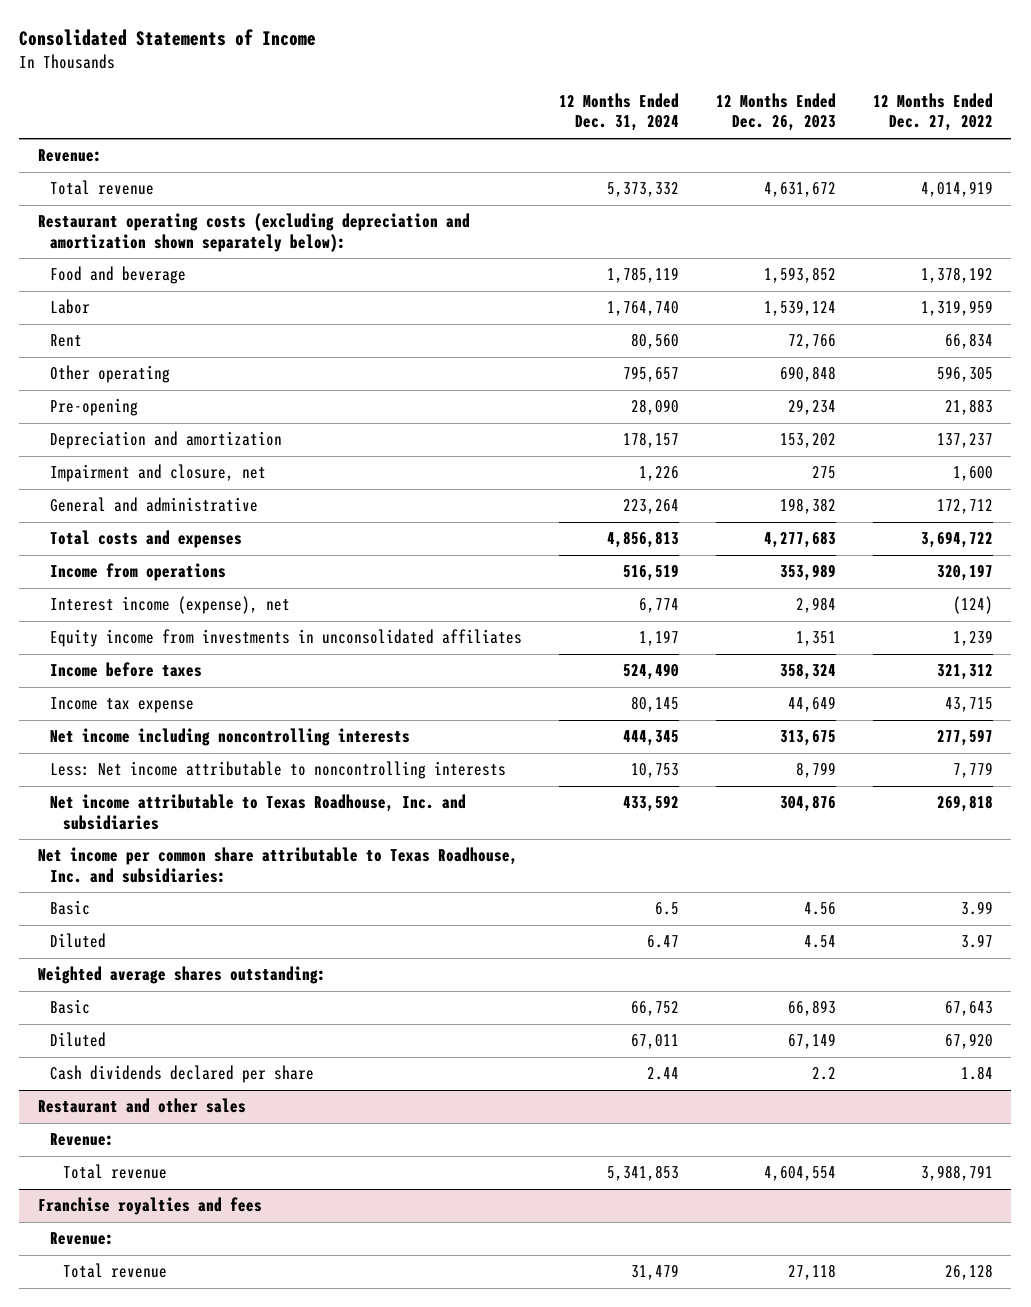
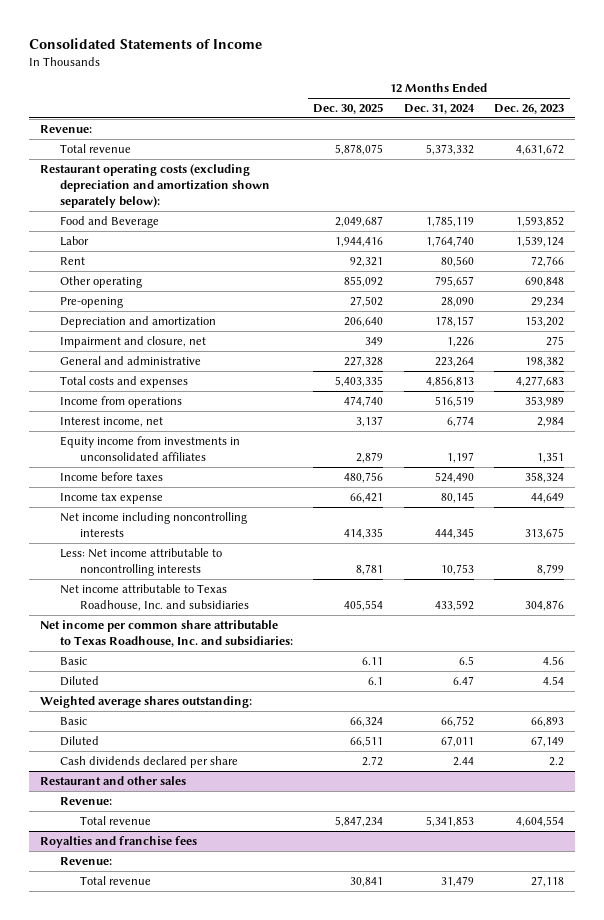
[872,93,993,132] 12 Months Ended Dec. 27, 2022 -> none
none -> [313,102,384,114] Dec. 30, 2025
[50,266,187,285] Food and beverage -> [59,215,159,228] Food and Beverage
[50,596,291,615] Interest income (expense), net -> [59,416,163,427] Interest income, net
[37,1197,262,1216] Franchise royalties and fees -> [39,835,197,848] Royalties and franchise fees

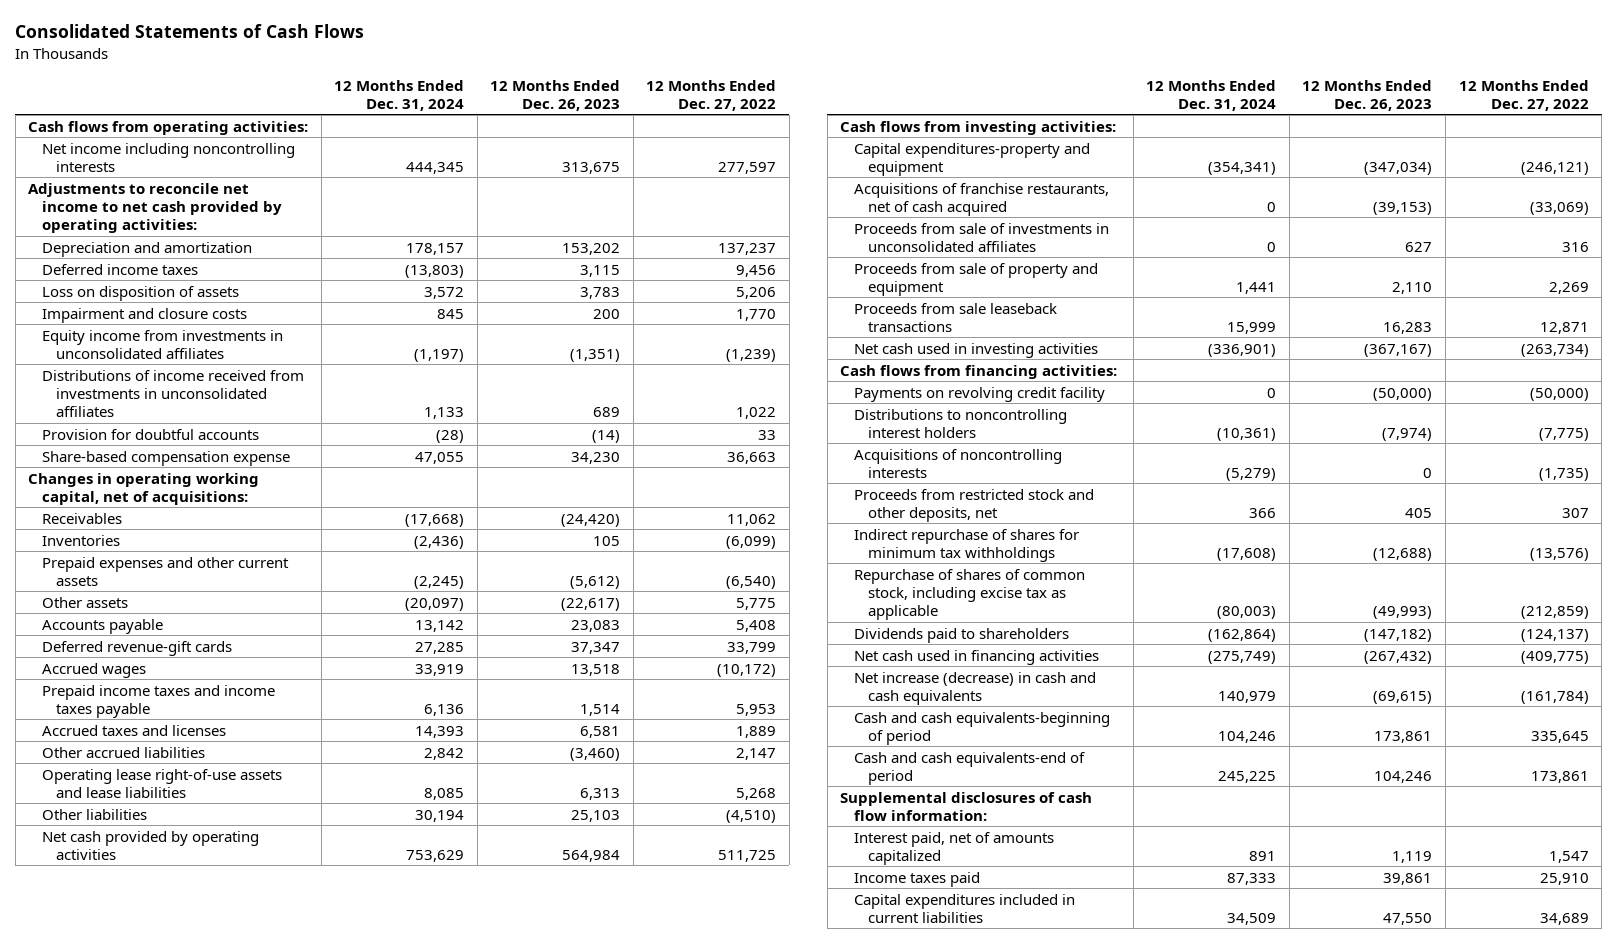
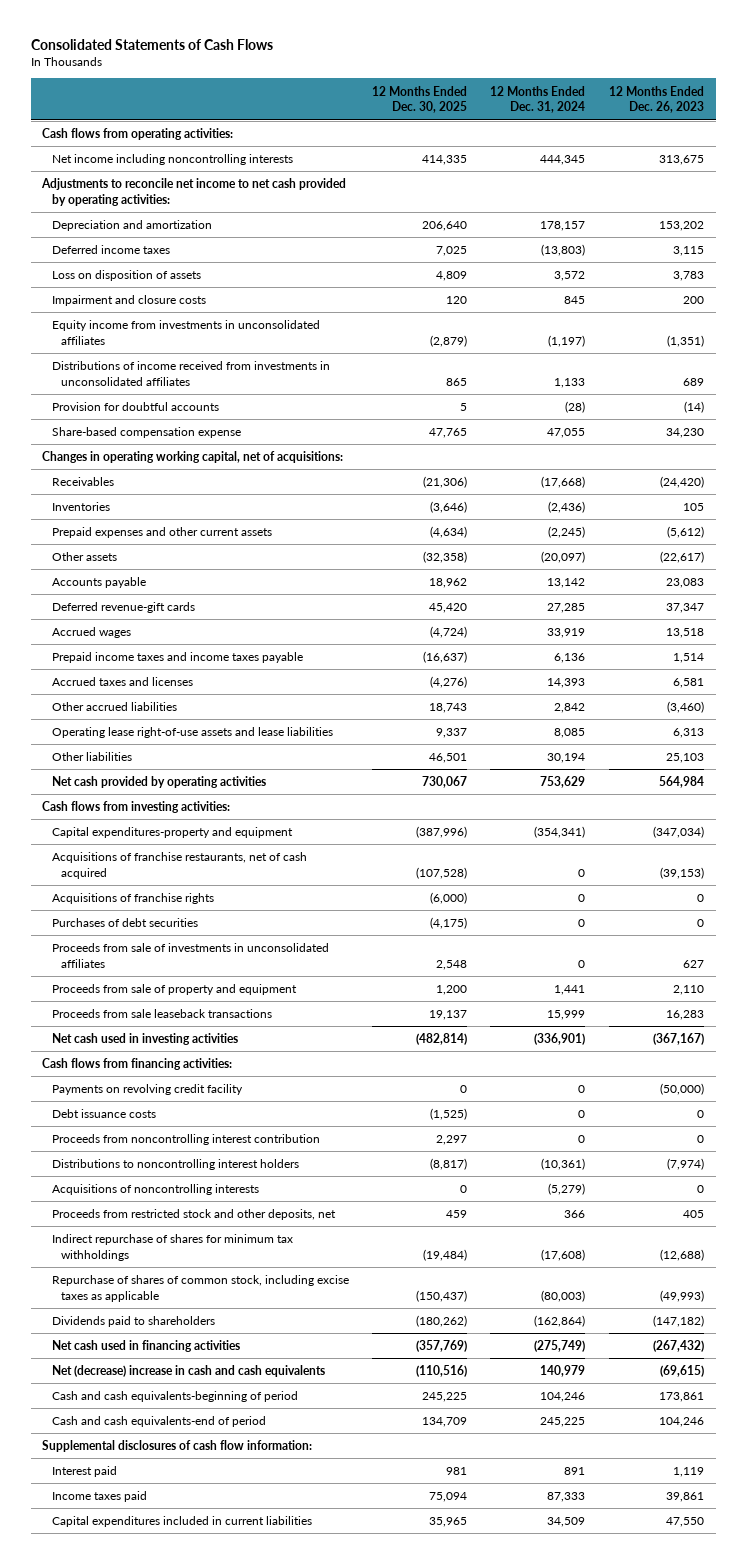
[646,79,777,111] 12 Months Ended Dec. 27, 2022 -> none
none -> [372,85,468,114] 12 Months Ended Dec. 30, 2025
none -> [51,893,214,905] Acquisitions of franchise rights
none -> [51,918,198,928] Purchases of debt securities
none -> [51,1109,156,1119] Debt issuance costs
none -> [51,1134,320,1146] Proceeds from noncontrolling interest contribution
[854,568,1086,620] Repurchase of shares of common stock, including excise tax as applicable -> [51,1275,349,1302] Repurchase of shares of common stock, including excise taxes as applicable
[854,671,1097,705] Net increase (decrease) in cash and cash equivalents -> [51,1365,325,1378] Net (decrease) increase in cash and cash equivalents
[854,831,1055,865] Interest paid, net of amounts capitalized -> [51,1466,117,1478] Interest paid

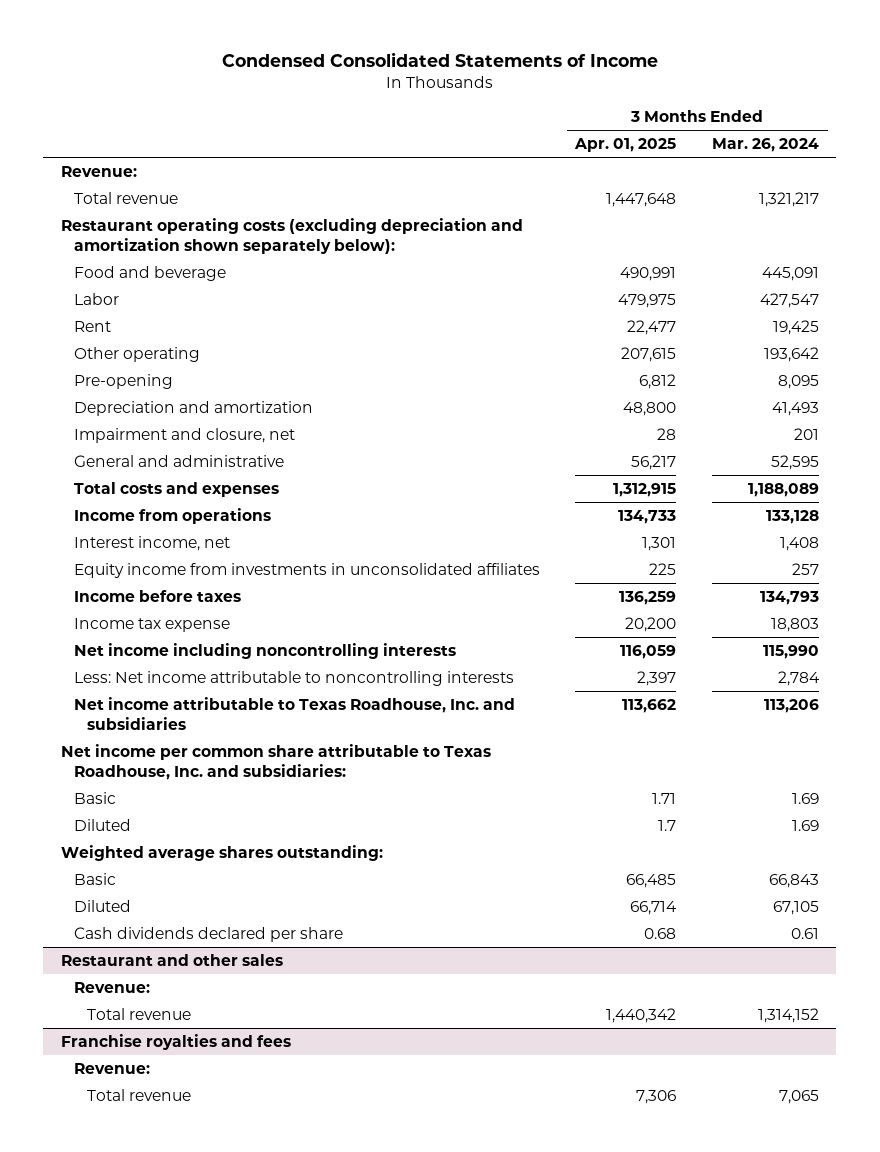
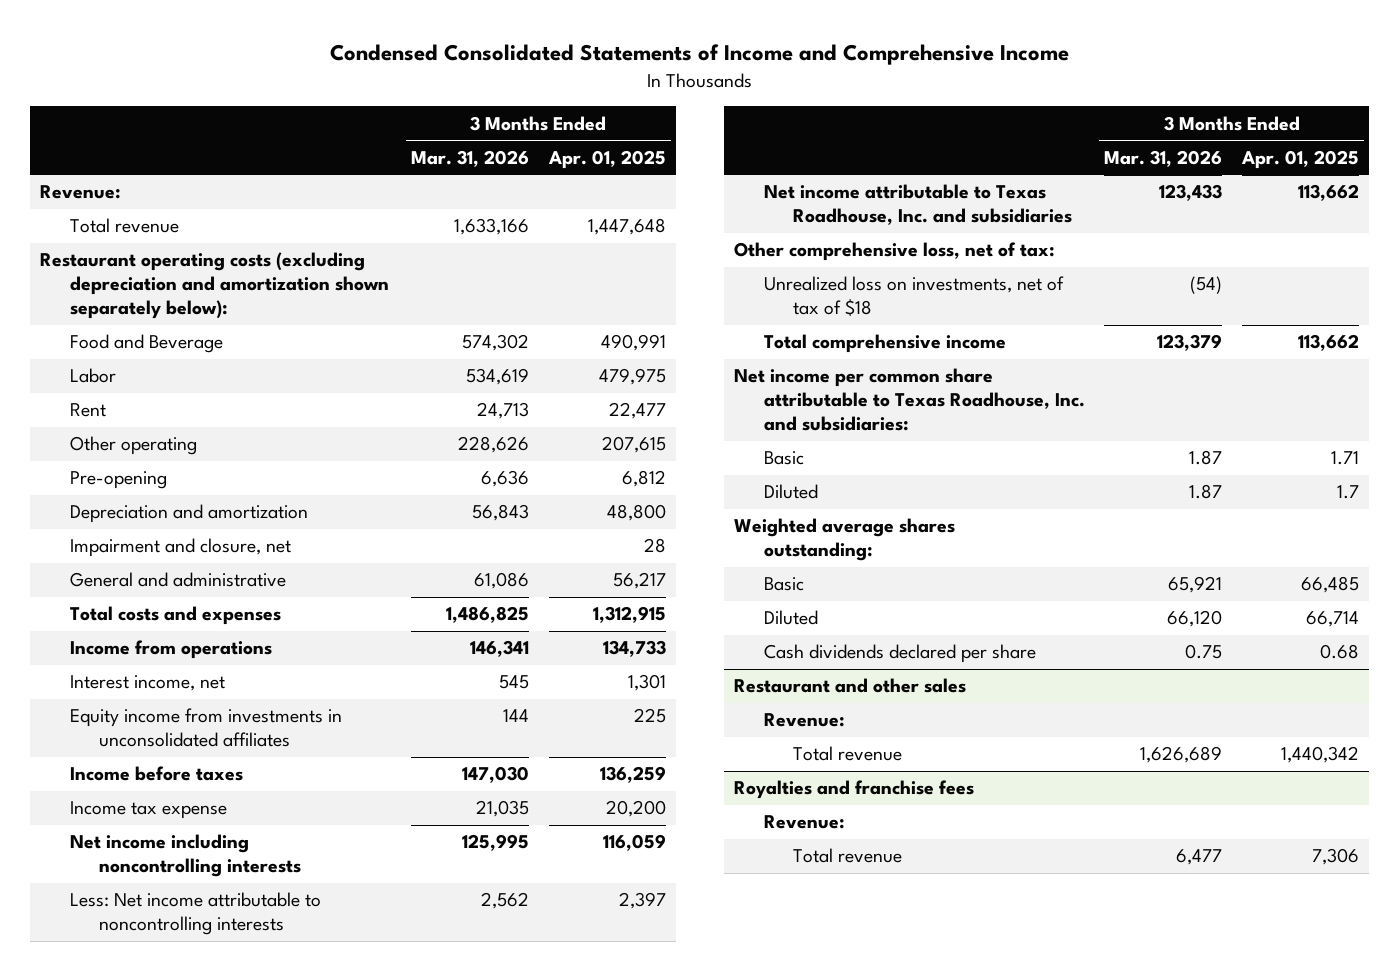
[221,52,658,68] Condensed Consolidated Statements of Income -> [329,44,1069,66] Condensed Consolidated Statements of Income and Comprehensive Income
[711,138,819,153] Mar. 26, 2024 -> none
none -> [410,149,529,167] Mar. 31, 2026
[74,265,227,281] Food and beverage -> [69,334,223,354] Food and Beverage
none -> [734,242,1056,262] Other comprehensive loss, net of tax:
none -> [763,276,1064,318] Unrealized loss on investments, net of tax of $18
none -> [763,334,1006,354] Total comprehensive income
[60,1033,291,1050] Franchise royalties and fees -> [734,780,975,800] Royalties and franchise fees

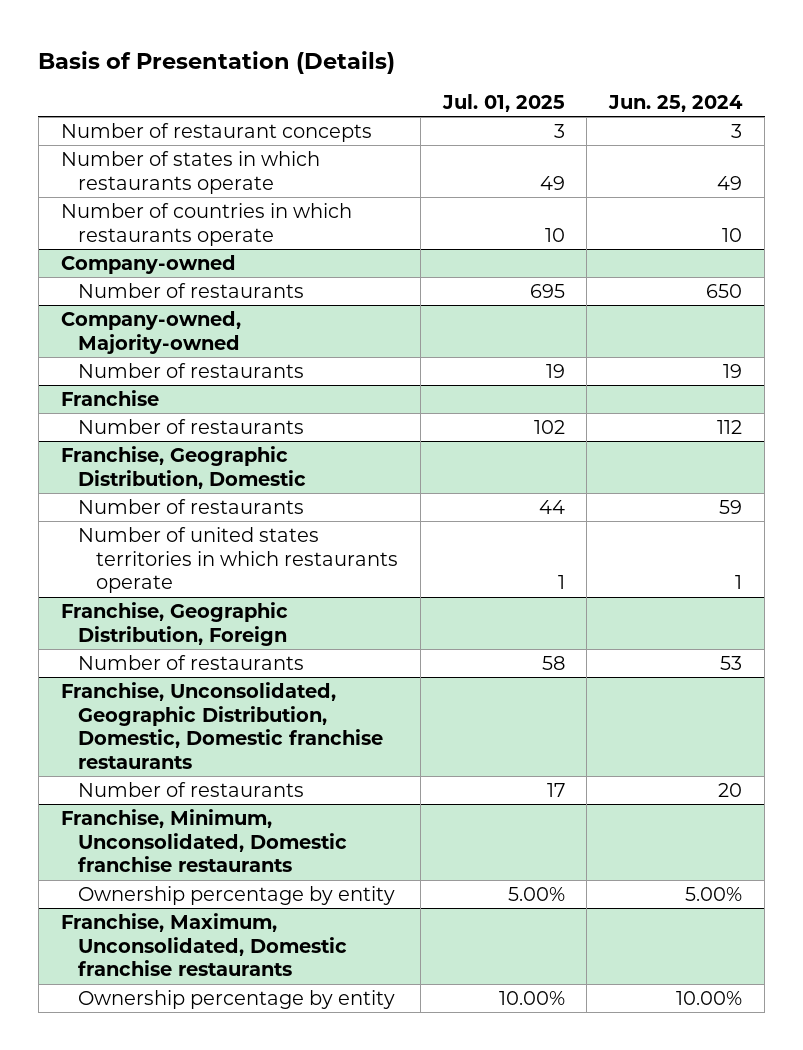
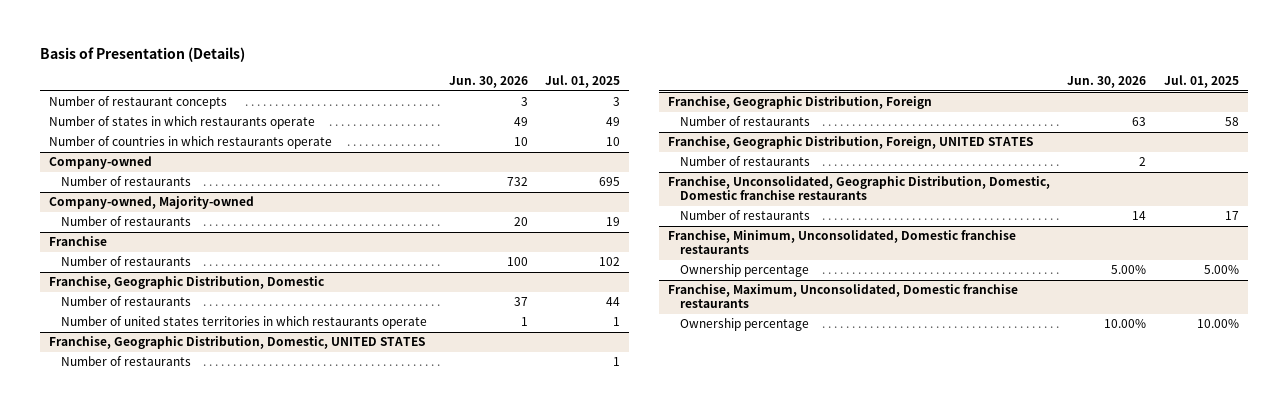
[608,95,744,113] Jun. 25, 2024 -> none
none -> [448,76,528,89] Jun. 30, 2026
none -> [49,336,426,350] Franchise, Geographic Distribution, Domestic, UNITED STATES
none -> [61,356,192,367] Number of restaurants
none -> [667,136,1033,150] Franchise, Geographic Distribution, Foreign, UNITED STATES
none -> [679,156,810,167] Number of restaurants
[78,885,396,905] Ownership percentage by entity -> [679,264,809,278] Ownership percentage
[78,989,396,1009] Ownership percentage by entity -> [679,318,809,332] Ownership percentage

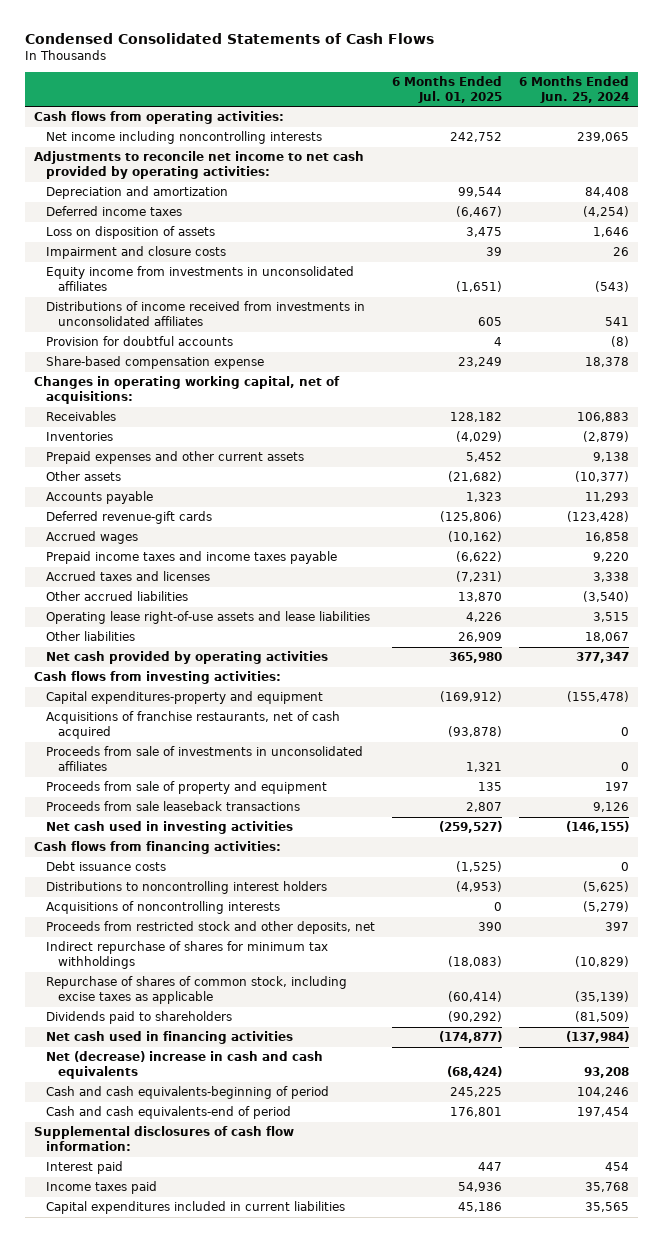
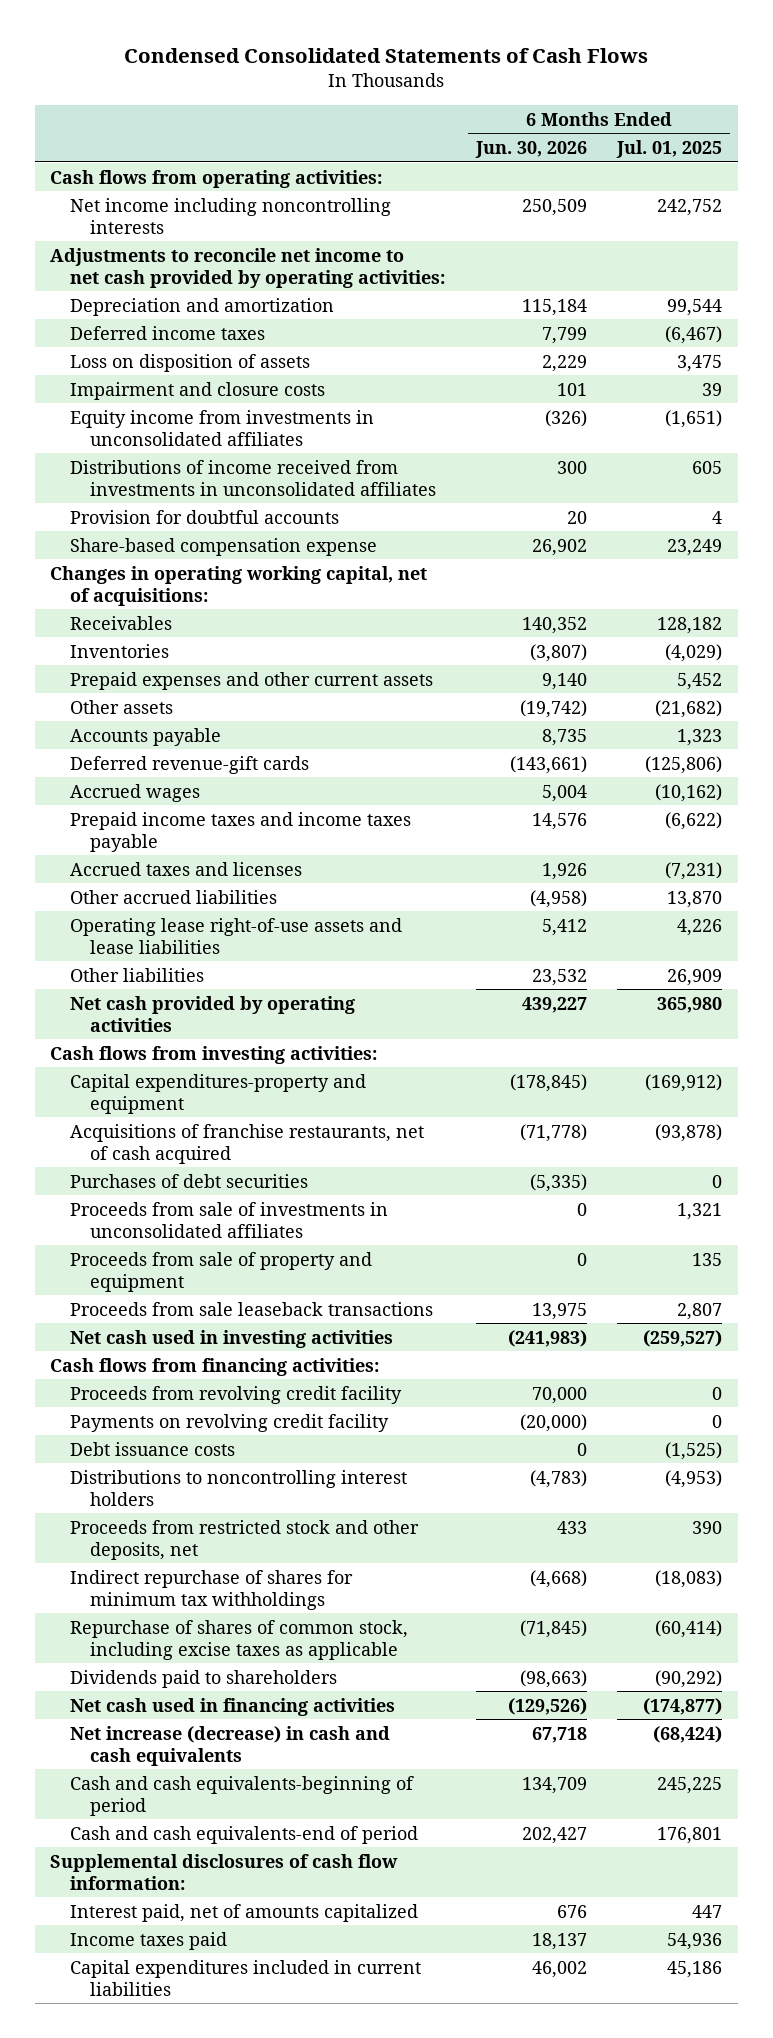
[519,75,630,103] 6 Months Ended Jun. 25, 2024 -> none
none -> [474,141,587,159] Jun. 30, 2026
none -> [70,1173,309,1188] Purchases of debt securities
none -> [70,1385,403,1404] Proceeds from revolving credit facility
none -> [70,1413,390,1432] Payments on revolving credit facility
[46,901,281,915] Acquisitions of noncontrolling interests -> none
[46,1051,324,1080] Net (decrease) increase in cash and cash equivalents -> [70,1725,391,1766] Net increase (decrease) in cash and cash equivalents
[46,1161,124,1175] Interest paid -> [70,1903,419,1922] Interest paid, net of amounts capitalized

